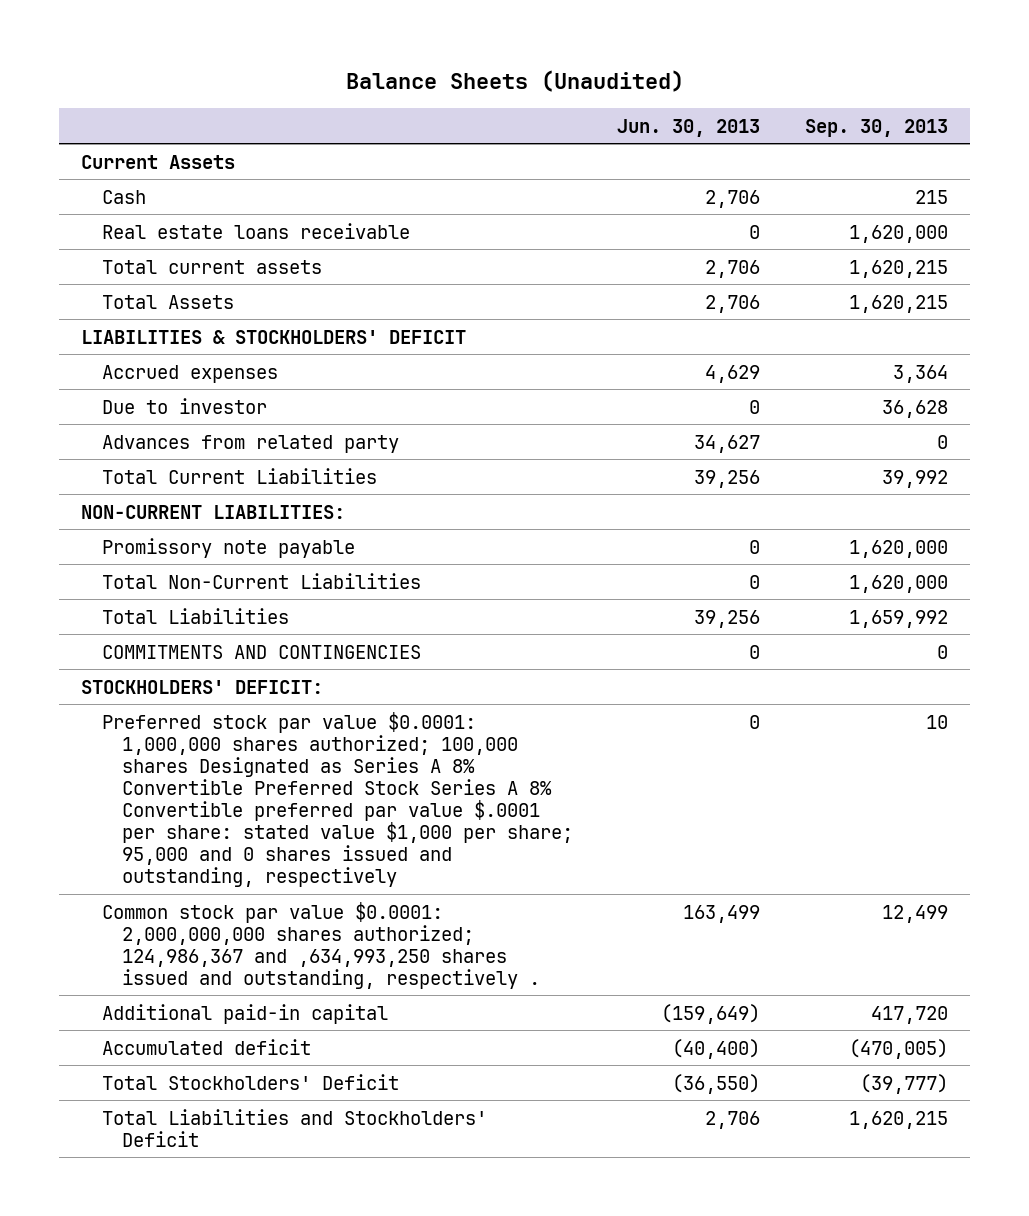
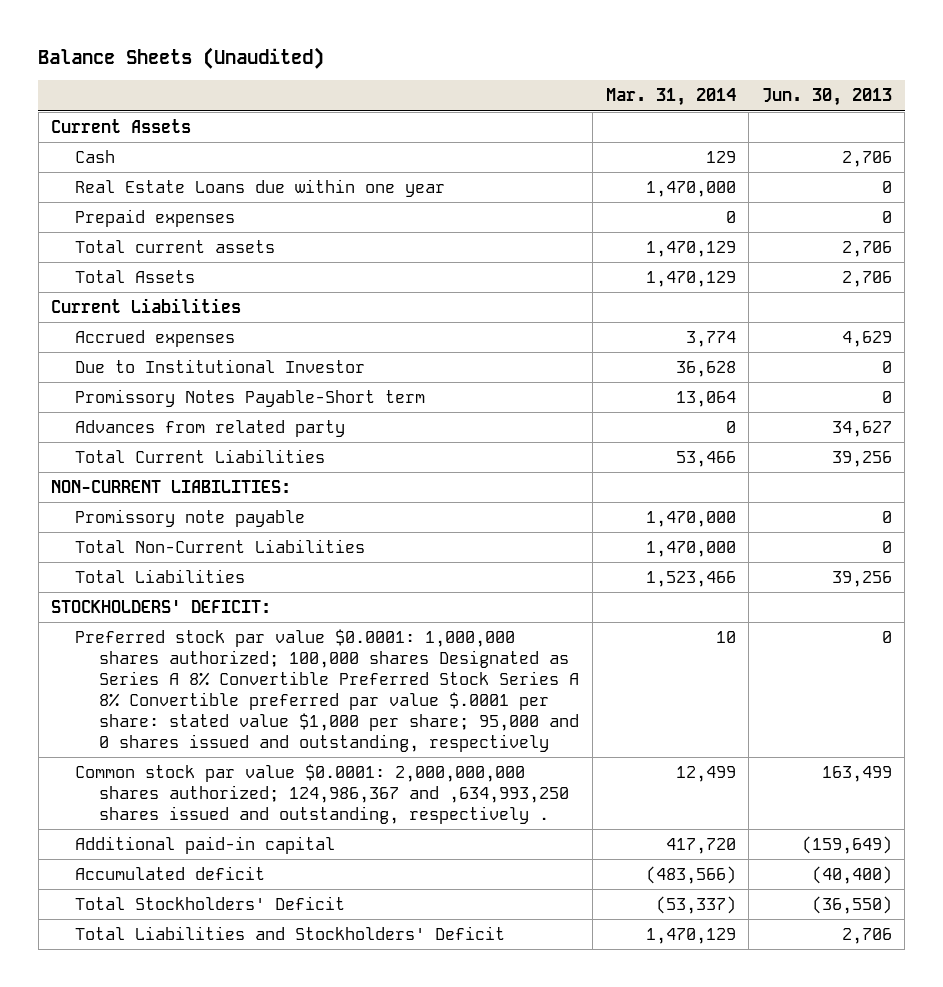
[804,118,948,137] Sep. 30, 2013 -> none
none -> [605,88,736,107] Mar. 31, 2014
[101,222,410,239] Real estate loans receivable -> [75,178,446,197] Real Estate Loans due within one year
none -> [75,208,236,227] Prepaid expenses
[81,329,467,344] LIABILITIES & STOCKHOLDERS' DEFICIT -> none
none -> [51,297,242,313] Current Liabilities
[101,397,267,414] Due to investor -> [75,358,366,373] Due to Institutional Investor
none -> [75,388,426,407] Promissory Notes Payable-Short term
[101,644,421,659] COMMITMENTS AND CONTINGENCIES -> none

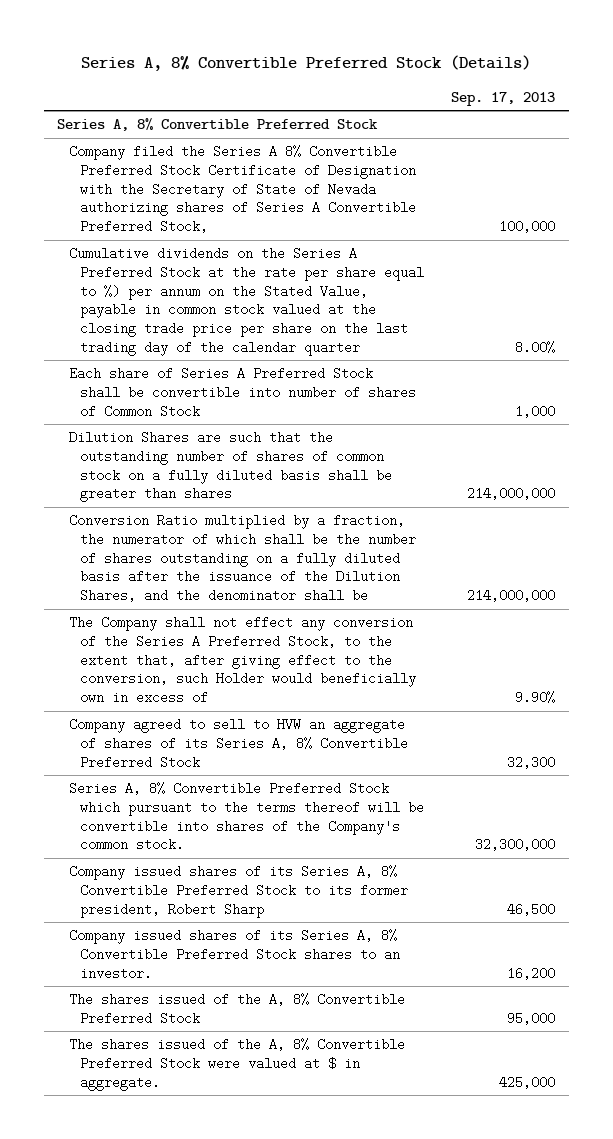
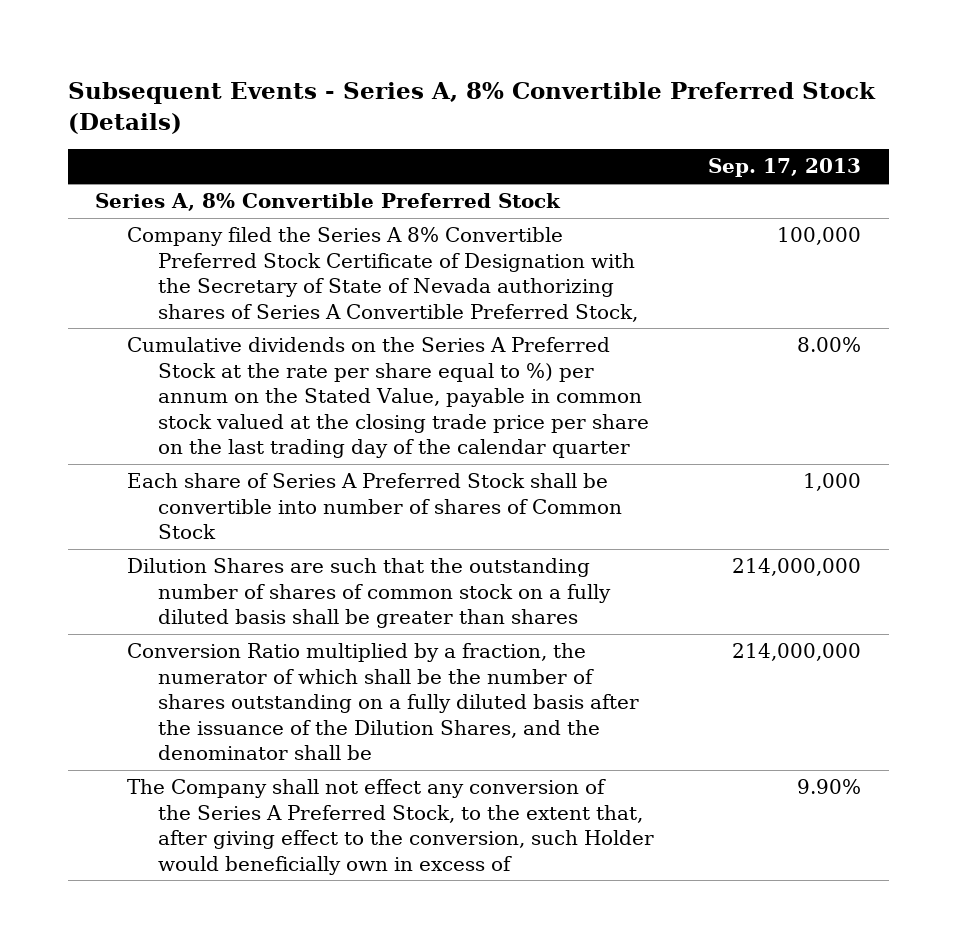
[81,54,532,71] Series A, 8% Convertible Preferred Stock (Details) -> [68,81,877,134] Subsequent Events - Series A, 8% Convertible Preferred Stock (Details)
[68,718,408,769] Company agreed to sell to HVW an aggregate of shares of its Series A, 8% Convertible Preferred Stock -> none
[68,782,424,852] Series A, 8% Convertible Preferred Stock which pursuant to the terms thereof will be convertible into shares of the Company's common stock. -> none
[68,865,408,918] Company issued shares of its Series A, 8% Convertible Preferred Stock to its former president, Robert Sharp -> none
[68,929,400,980] Company issued shares of its Series A, 8% Convertible Preferred Stock shares to an investor. -> none
[68,993,405,1025] The shares issued of the A, 8% Convertible Preferred Stock -> none
[68,1038,405,1091] The shares issued of the A, 8% Convertible Preferred Stock were valued at $ in aggregate. -> none

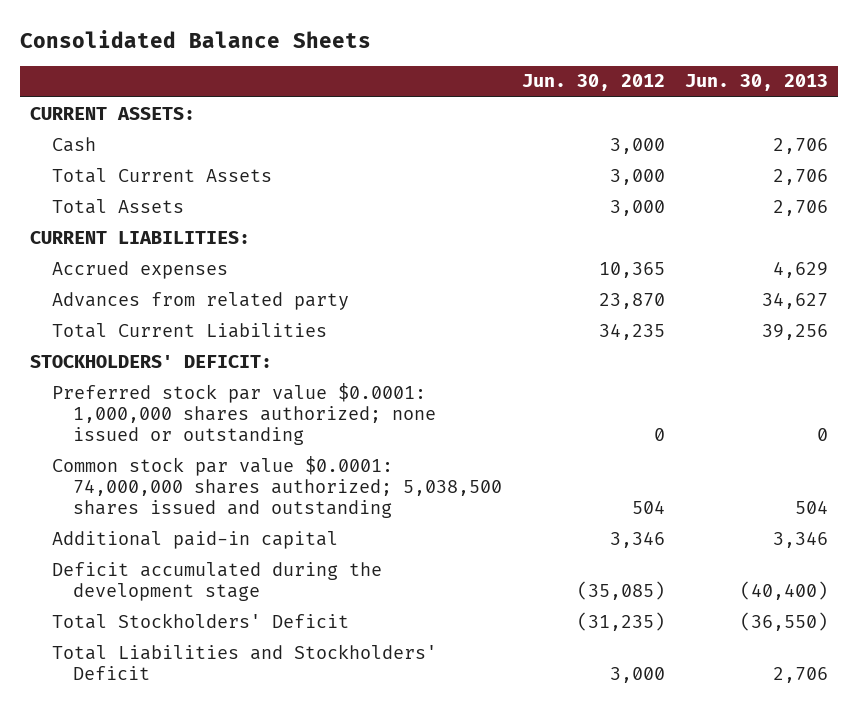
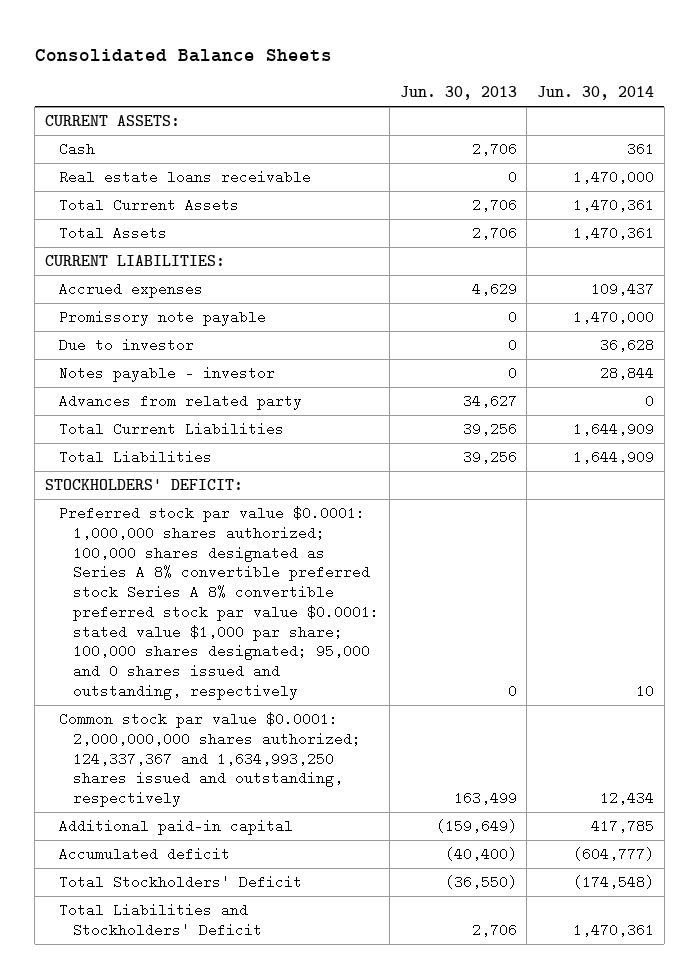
[521,74,665,92] Jun. 30, 2012 -> none
none -> [537,86,655,101] Jun. 30, 2014
none -> [59,170,312,185] Real estate loans receivable
none -> [59,310,267,327] Promissory note payable
none -> [59,338,195,353] Due to investor
none -> [59,366,276,383] Notes payable - investor
none -> [59,450,213,465] Total Liabilities
[51,561,382,601] Deficit accumulated during the development stage -> none
[51,382,437,446] Preferred stock par value $0.0001: 1,000,000 shares authorized; none issued or outstanding -> [59,506,380,701] Preferred stock par value $0.0001: 1,000,000 shares authorized; 100,000 shares designated as Series A 8% convertible preferred stock Series A 8% convertible preferred stock par value $0.0001: stated value $1,000 par share; 100,000 shares designated; 95,000 and 0 shares issued and outstanding, respectively
[51,455,503,519] Common stock par value $0.0001: 74,000,000 shares authorized; 5,038,500 shares issued and outstanding -> [59,712,362,808] Common stock par value $0.0001: 2,000,000,000 shares authorized; 124,337,367 and 1,634,993,250 shares issued and outstanding, respectively
[794,501,828,515] 504 -> [453,791,517,806] 163,499
[772,531,828,548] 3,346 -> [435,819,517,834] (159,649)
none -> [59,847,231,862] Accumulated deficit

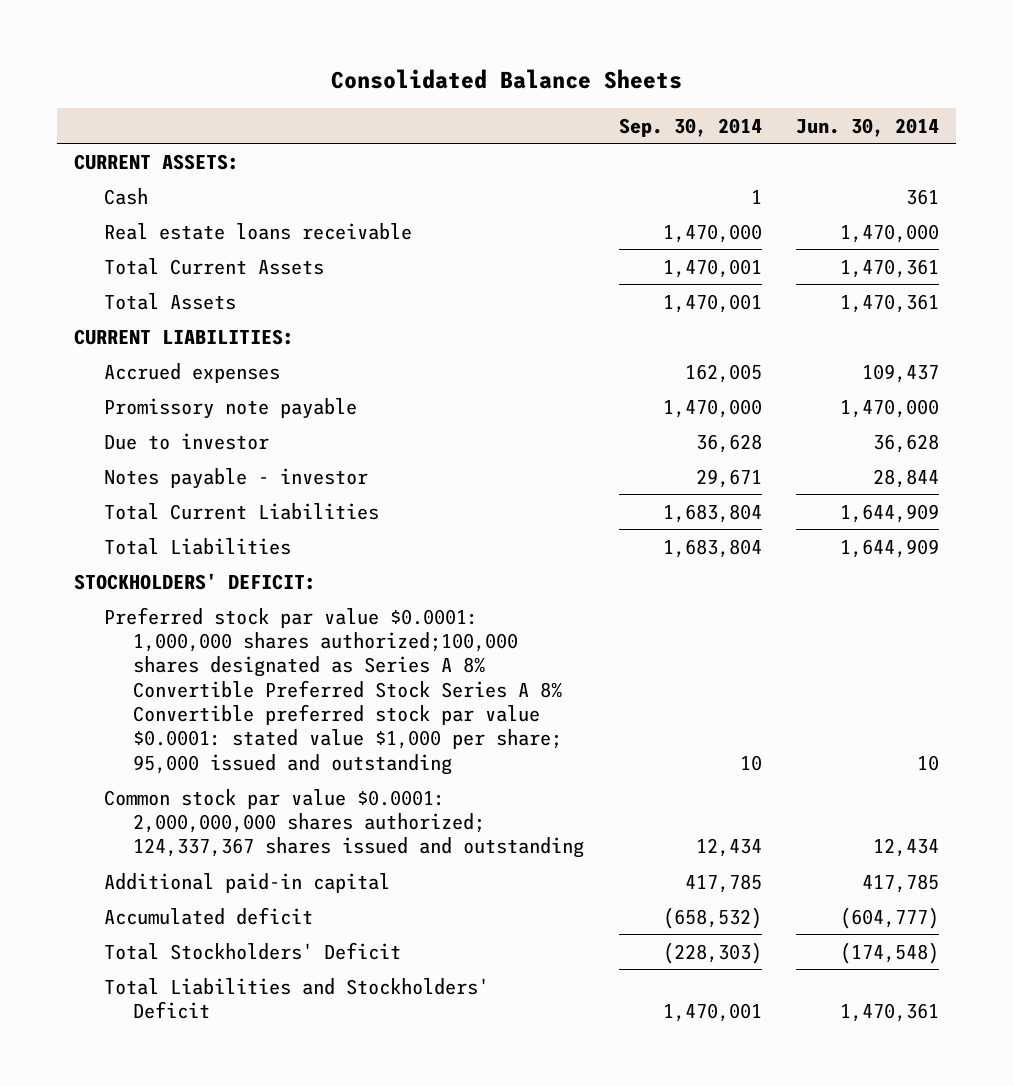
[399,86,517,101] Jun. 30, 2013 -> none
none -> [618,117,762,137] Sep. 30, 2014
[59,394,303,411] Advances from related party -> none
[59,506,380,701] Preferred stock par value $0.0001: 1,000,000 shares authorized; 100,000 shares designated as Series A 8% convertible preferred stock Series A 8% convertible preferred stock par value $0.0001: stated value $1,000 par share; 100,000 shares designated; 95,000 and 0 shares issued and outstanding, respectively -> [103,606,563,775] Preferred stock par value $0.0001: 1,000,000 shares authorized;100,000 shares designated as Series A 8% Convertible Preferred Stock Series A 8% Convertible preferred stock par value $0.0001: stated value $1,000 per share; 95,000 issued and outstanding
[59,712,362,808] Common stock par value $0.0001: 2,000,000,000 shares authorized; 124,337,367 and 1,634,993,250 shares issued and outstanding, respectively -> [103,788,585,859] Common stock par value $0.0001: 2,000,000,000 shares authorized; 124,337,367 shares issued and outstanding

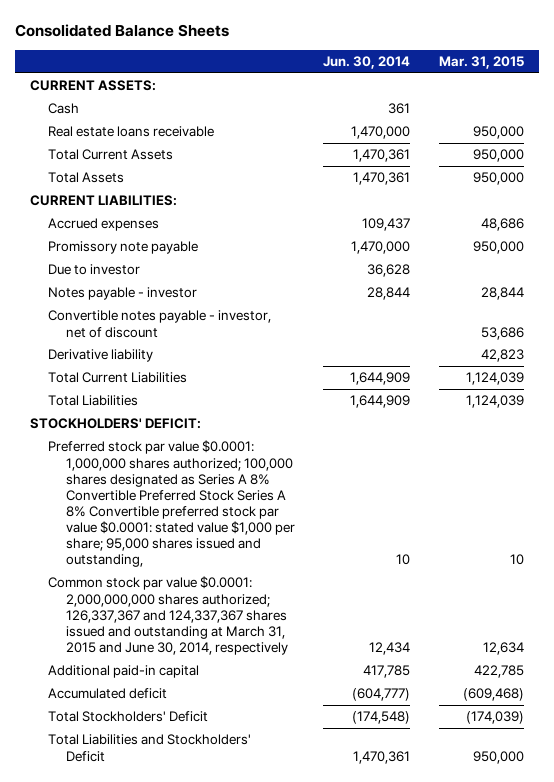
[618,117,762,137] Sep. 30, 2014 -> none
none -> [439,55,525,69] Mar. 31, 2015
none -> [47,310,271,338] Convertible notes payable - investor, net of discount
none -> [47,349,153,363] Derivative liability
[103,606,563,775] Preferred stock par value $0.0001: 1,000,000 shares authorized;100,000 shares designated as Series A 8% Convertible Preferred Stock Series A 8% Convertible preferred stock par value $0.0001: stated value $1,000 per share; 95,000 issued and outstanding -> [47,440,295,568] Preferred stock par value $0.0001: 1,000,000 shares authorized; 100,000 shares designated as Series A 8% Convertible Preferred Stock Series A 8% Convertible preferred stock par value $0.0001: stated value $1,000 per share; 95,000 shares issued and outstanding,
[103,788,585,859] Common stock par value $0.0001: 2,000,000,000 shares authorized; 124,337,367 shares issued and outstanding -> [47,576,288,655] Common stock par value $0.0001: 2,000,000,000 shares authorized; 126,337,367 and 124,337,367 shares issued and outstanding at March 31, 2015 and June 30, 2014, respectively

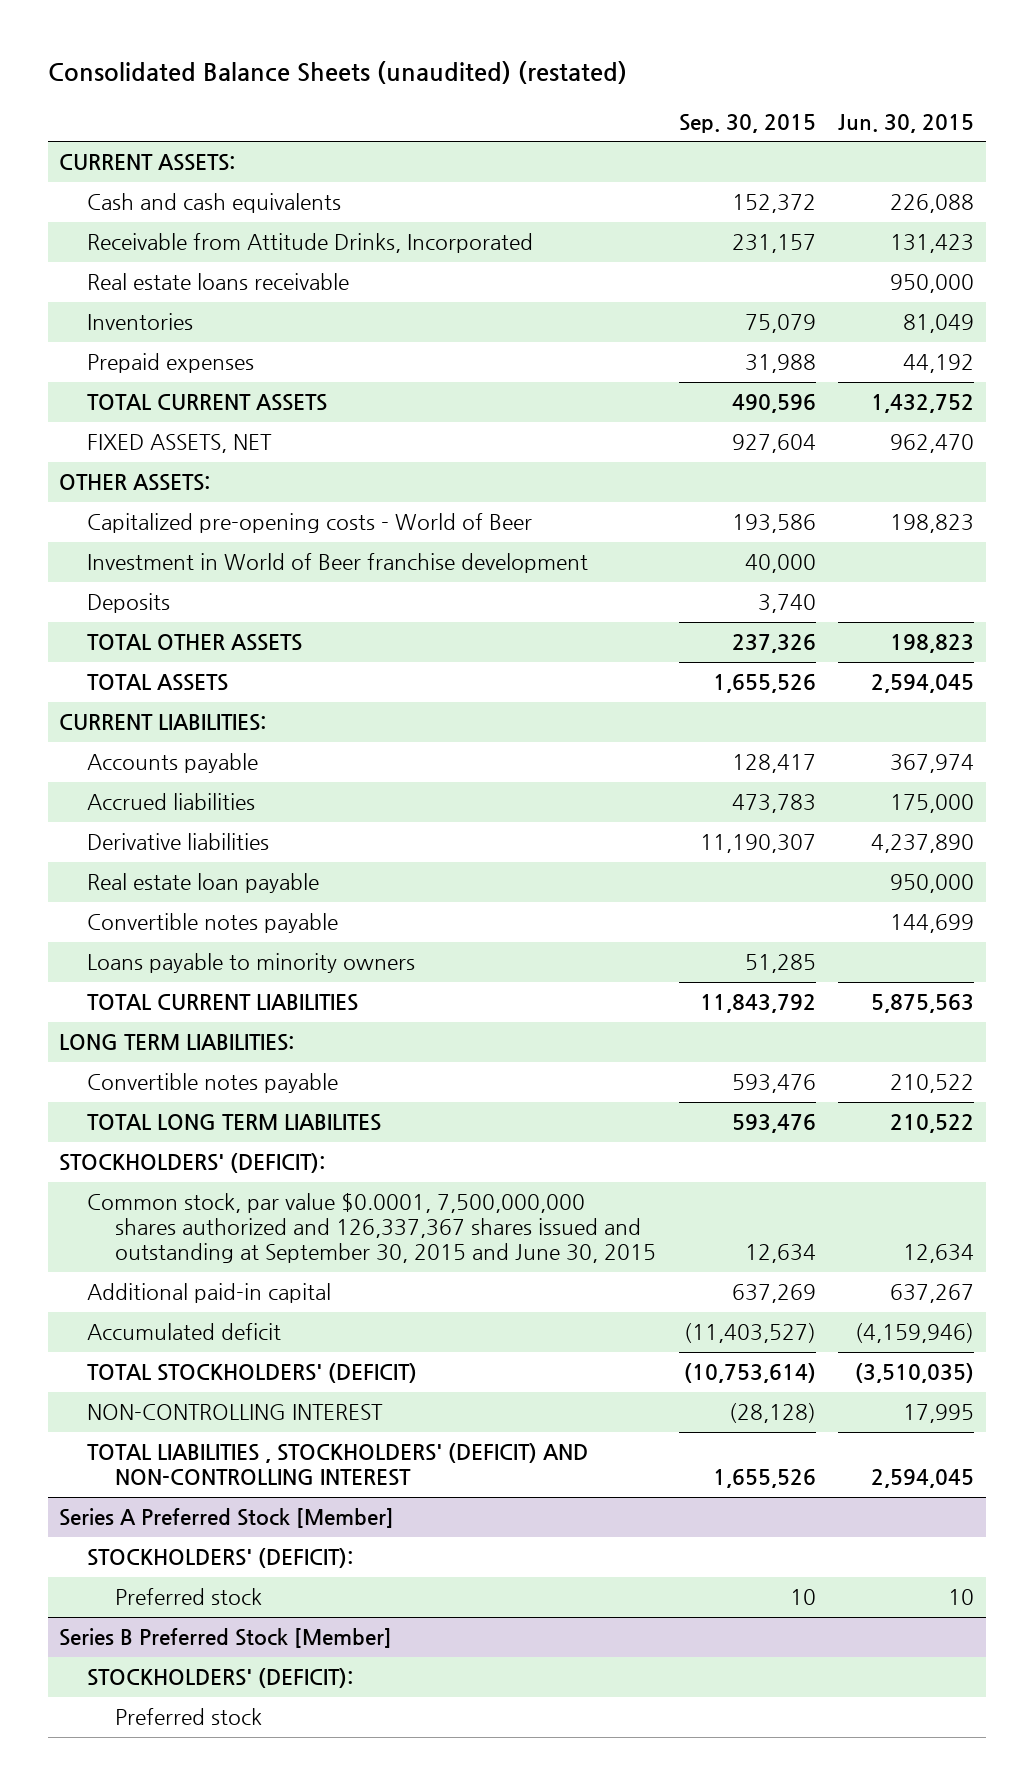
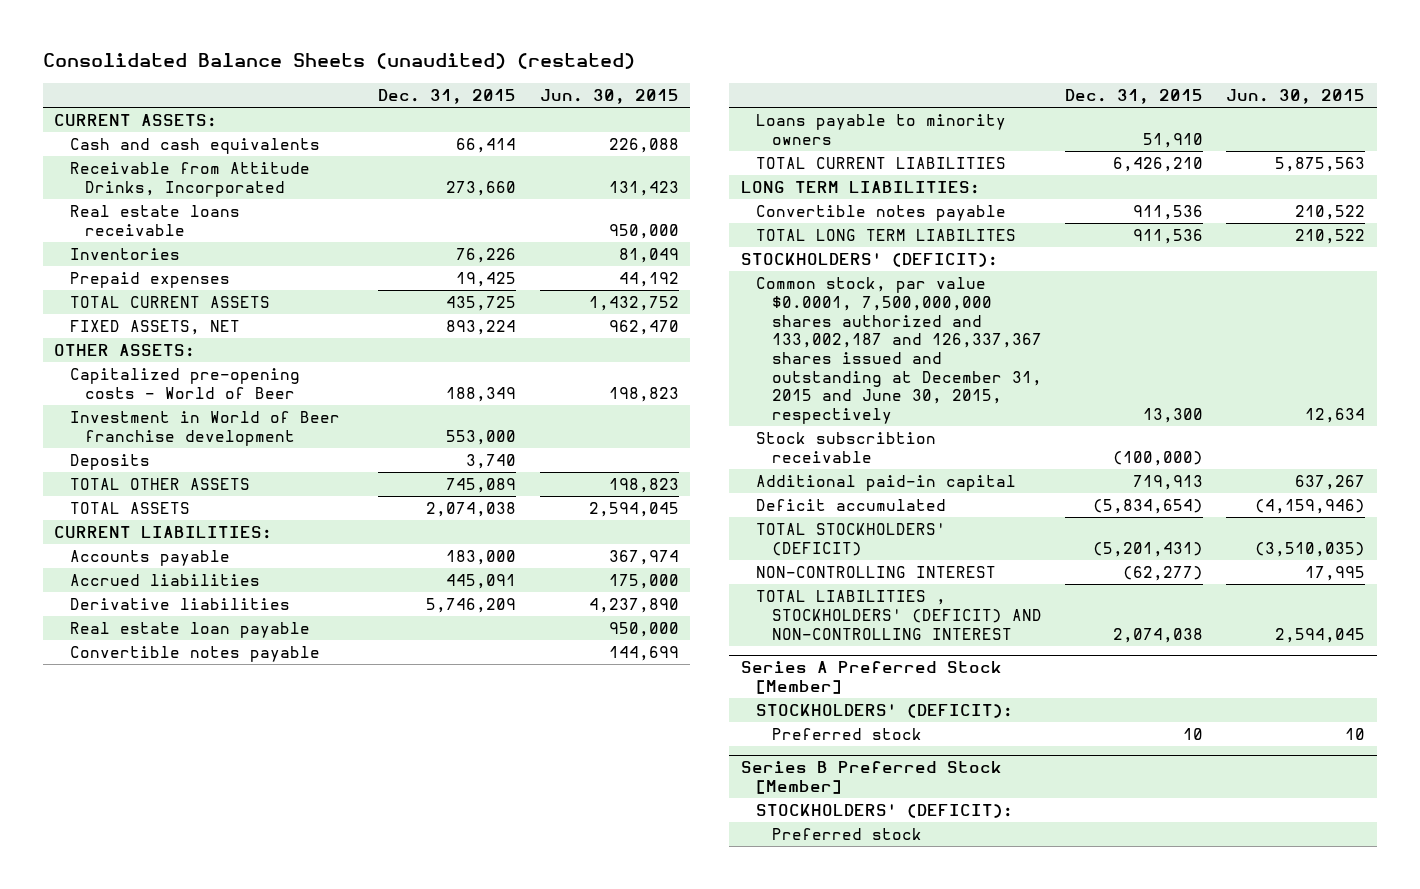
[678,113,816,133] Sep. 30, 2015 -> none
none -> [378,88,517,104] Dec. 31, 2015
[87,1193,656,1264] Common stock, par value $0.0001, 7,500,000,000 shares authorized and 126,337,367 shares issued and outstanding at September 30, 2015 and June 30, 2015 -> [756,277,1042,424] Common stock, par value $0.0001, 7,500,000,000 shares authorized and 133,002,187 and 126,337,367 shares issued and outstanding at December 31, 2015 and June 30, 2015, respectively
none -> [756,432,937,463] Stock subscribtion receivable
[87,1323,282,1341] Accumulated deficit -> [756,499,947,512] Deficit accumulated

